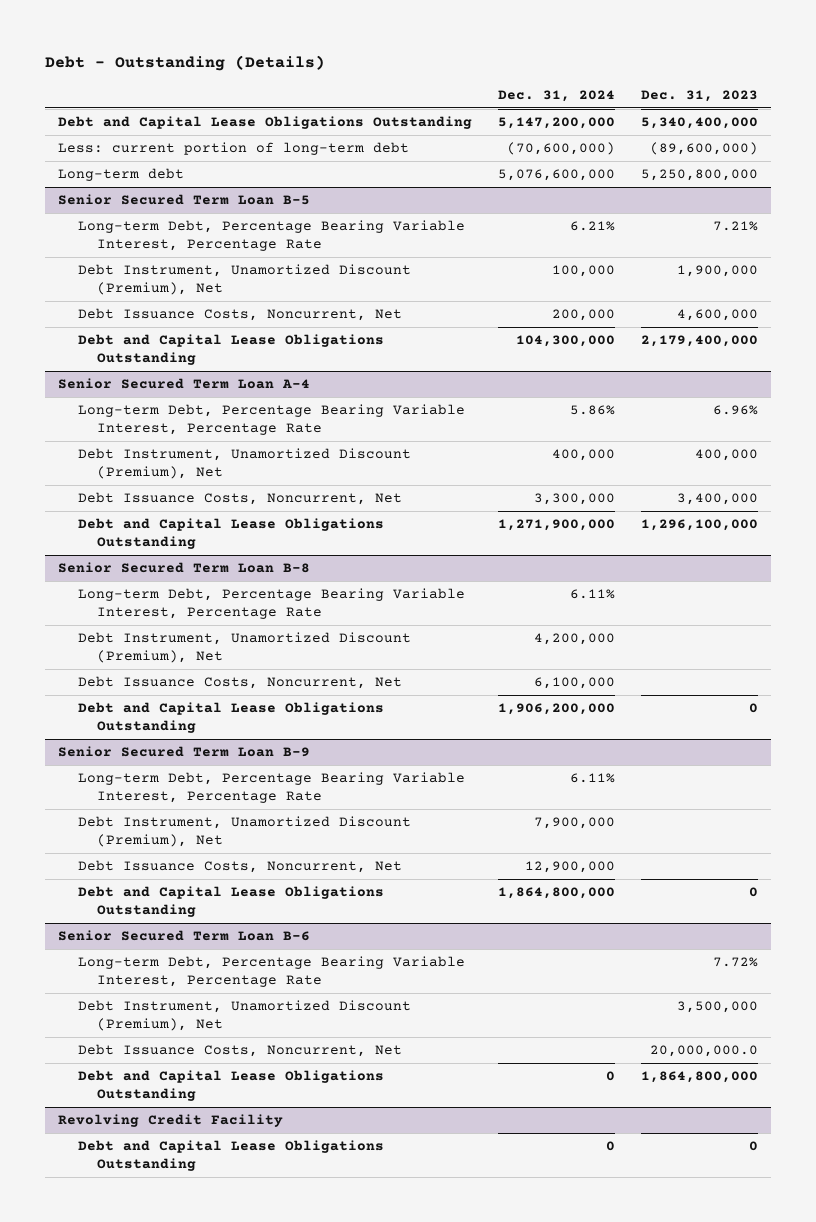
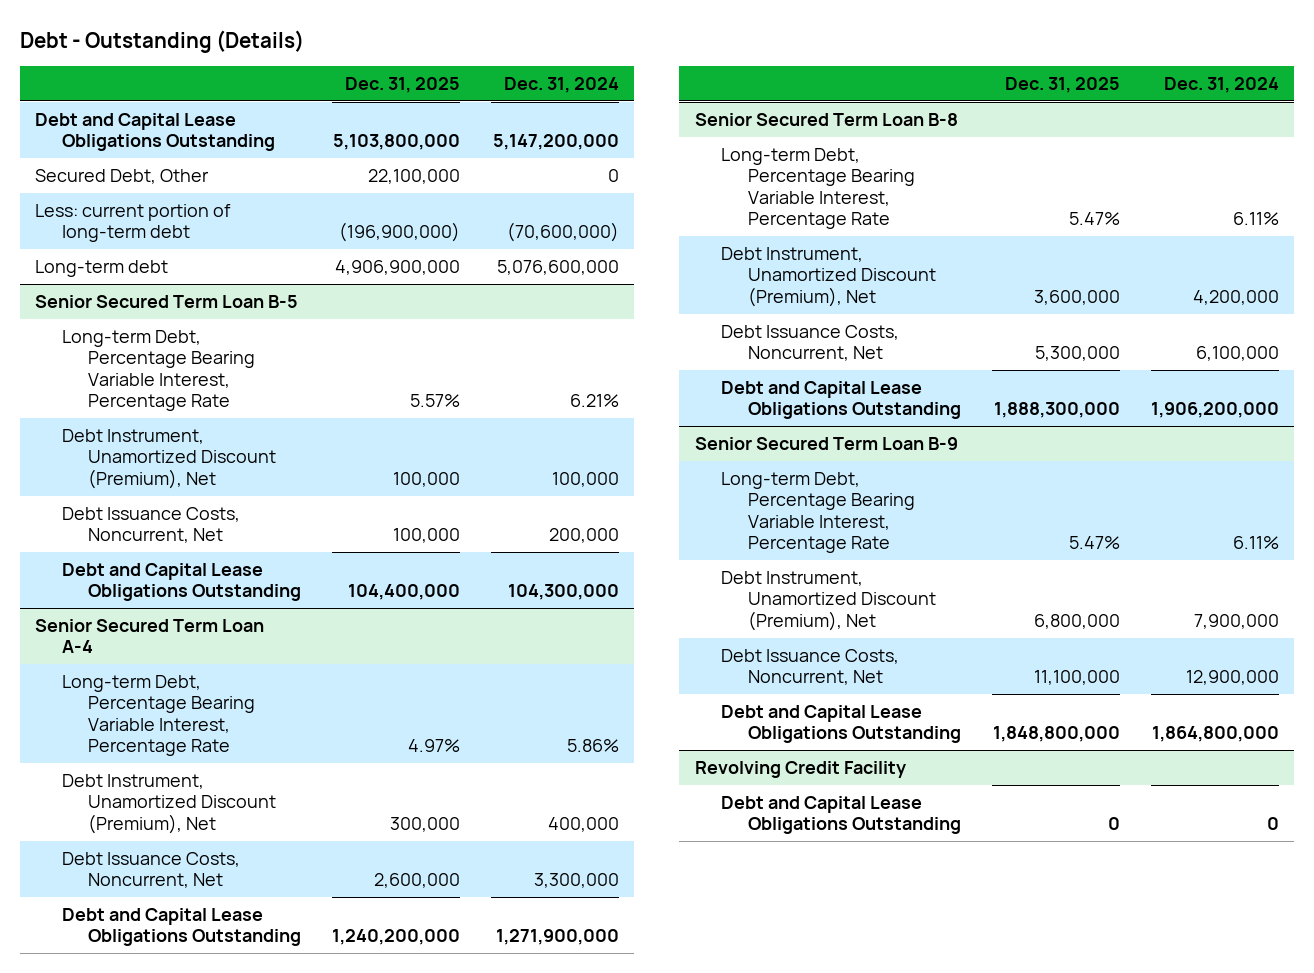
[641,90,759,103] Dec. 31, 2023 -> none
none -> [345,76,461,93] Dec. 31, 2025
none -> [35,169,210,185] Secured Debt, Other
[58,930,311,942] Senior Secured Term Loan B-6 -> none
[77,956,465,988] Long-term Debt, Percentage Bearing Variable Interest, Percentage Rate -> none
[77,1000,411,1032] Debt Instrument, Unamortized Discount (Premium), Net -> none
[77,1044,402,1058] Debt Issuance Costs, Noncurrent, Net -> none
[77,1070,384,1102] Debt and Capital Lease Obligations Outstanding -> none

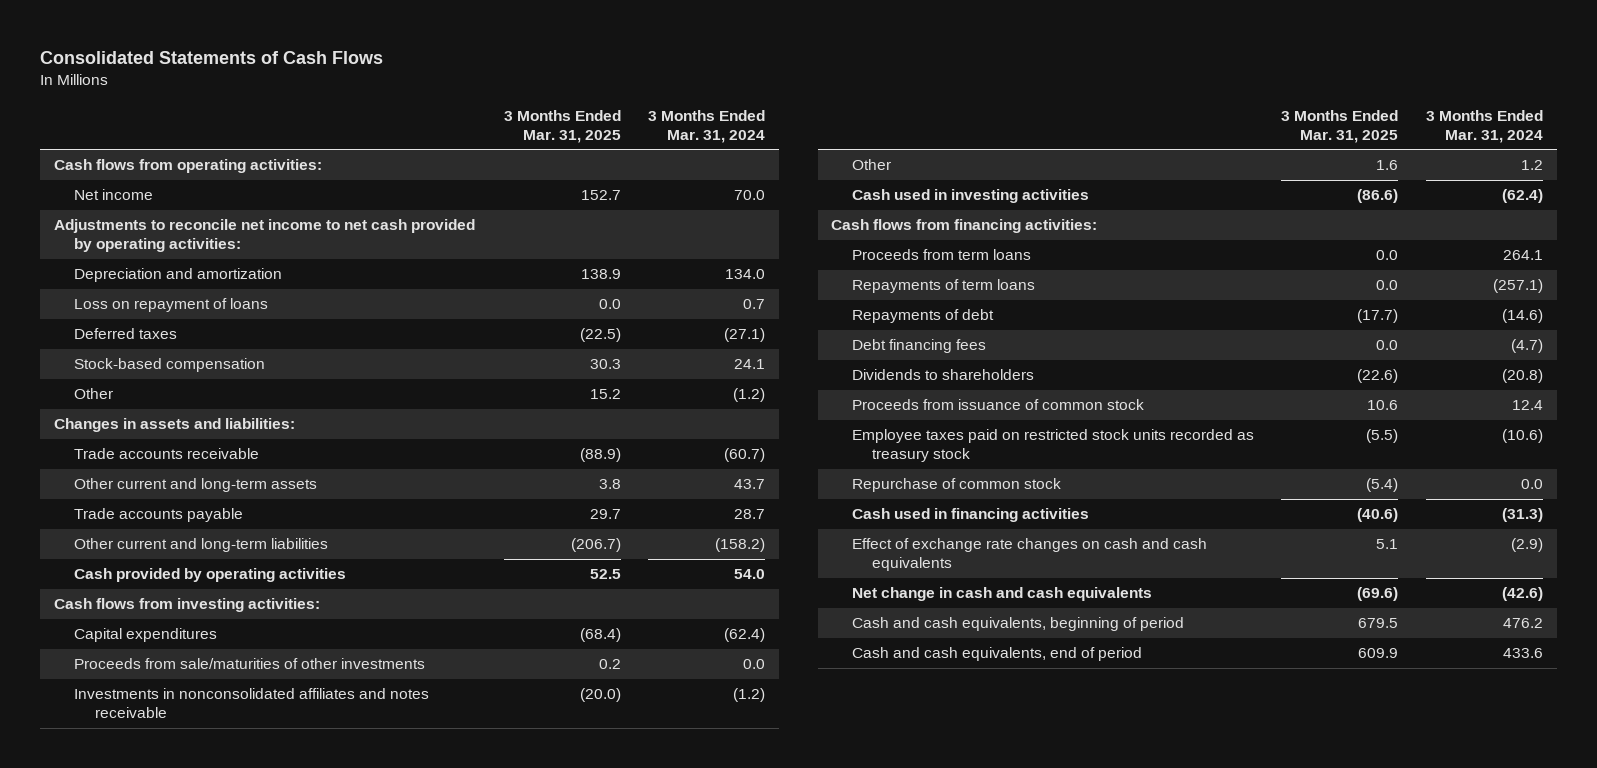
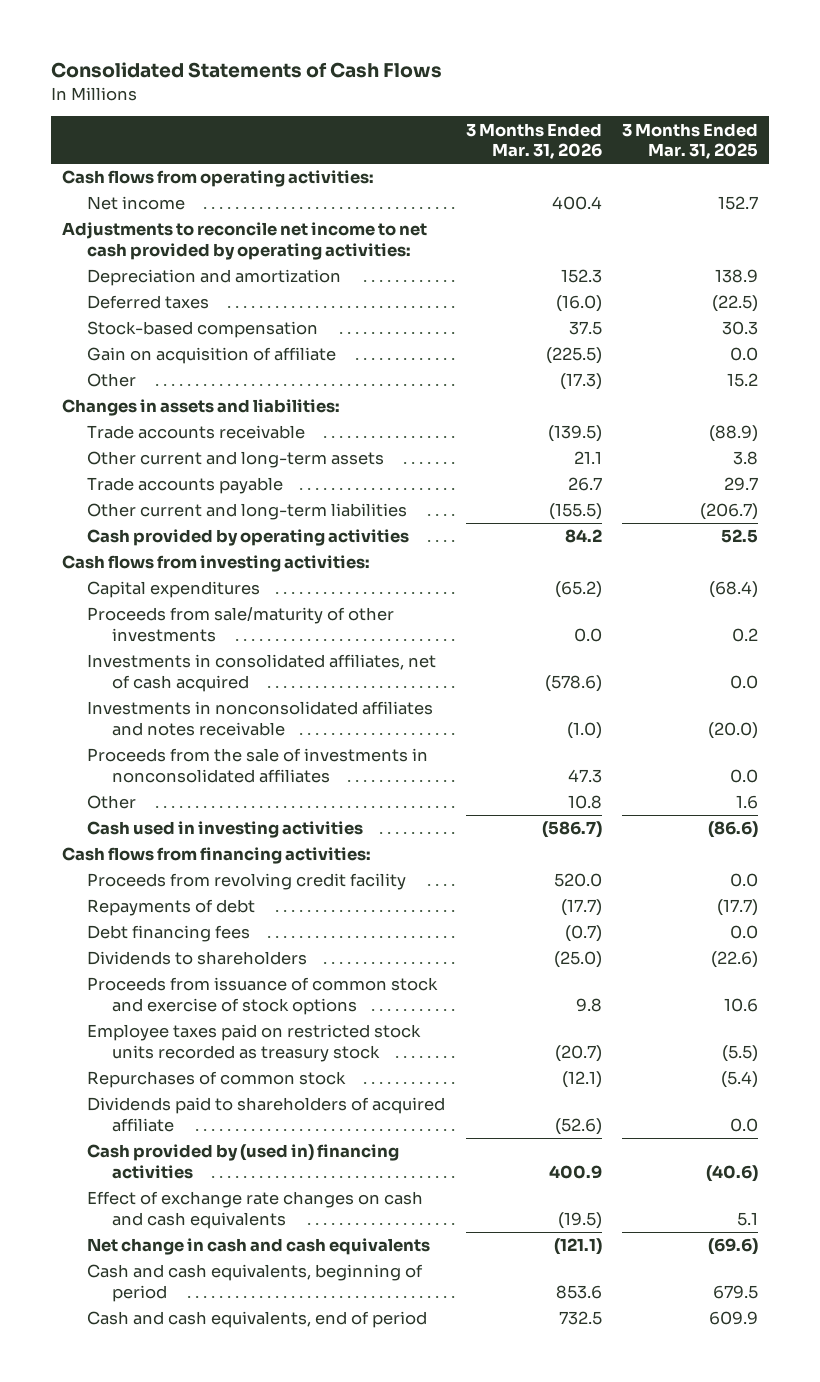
[648,109,766,143] 3 Months Ended Mar. 31, 2024 -> none
none -> [465,122,602,160] 3 Months Ended Mar. 31, 2026
[74,298,269,313] Loss on repayment of loans -> none
none -> [86,347,336,365] Gain on acquisition of affiliate
[74,658,426,670] Proceeds from sale/maturities of other investments -> [86,607,394,642] Proceeds from sale/maturity of other investments
none -> [86,654,436,692] Investments in consolidated affiliates, net of cash acquired
none -> [86,748,428,783] Proceeds from the sale of investments in nonconsolidated affiliates
[851,249,1031,261] Proceeds from term loans -> none
[851,279,1035,294] Repayments of term loans -> none
none -> [86,873,406,891] Proceeds from revolving credit facility
[851,399,1144,411] Proceeds from issuance of common stock -> [86,977,438,1015] Proceeds from issuance of common stock and exercise of stock options
[851,478,1061,493] Repurchase of common stock -> [86,1071,346,1089] Repurchases of common stock
none -> [86,1097,445,1132] Dividends paid to shareholders of acquired affiliate
[851,508,1089,523] Cash used in financing activities -> [86,1144,399,1179] Cash provided by (used in) financing activities

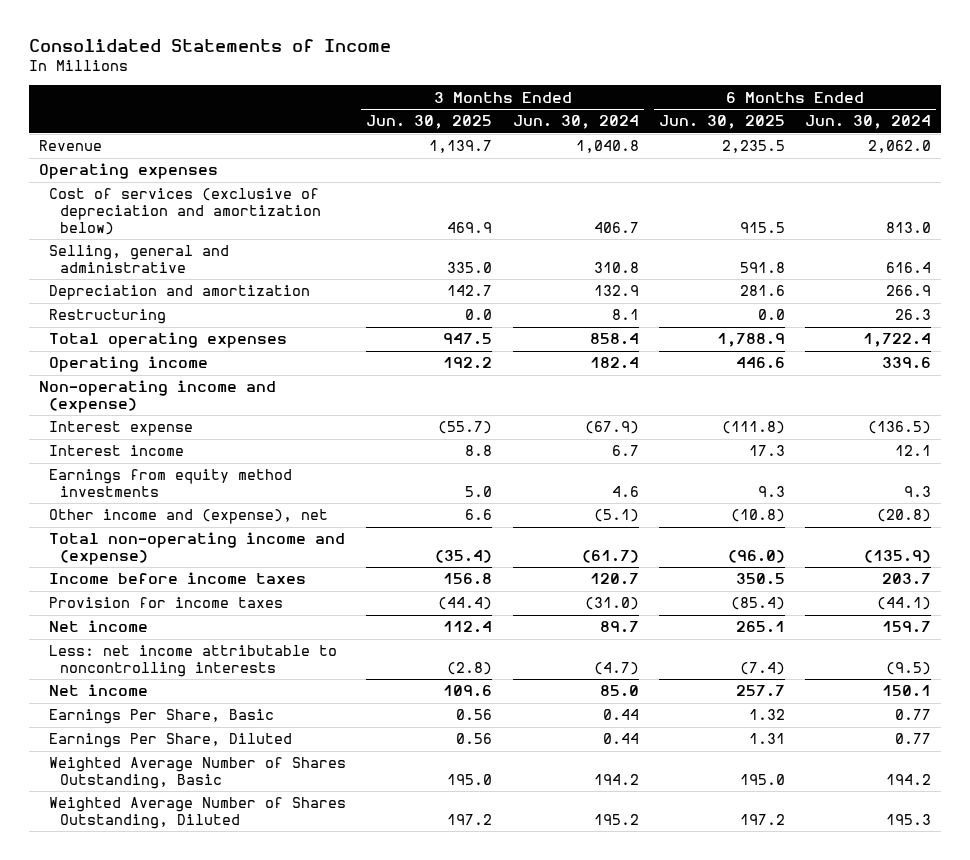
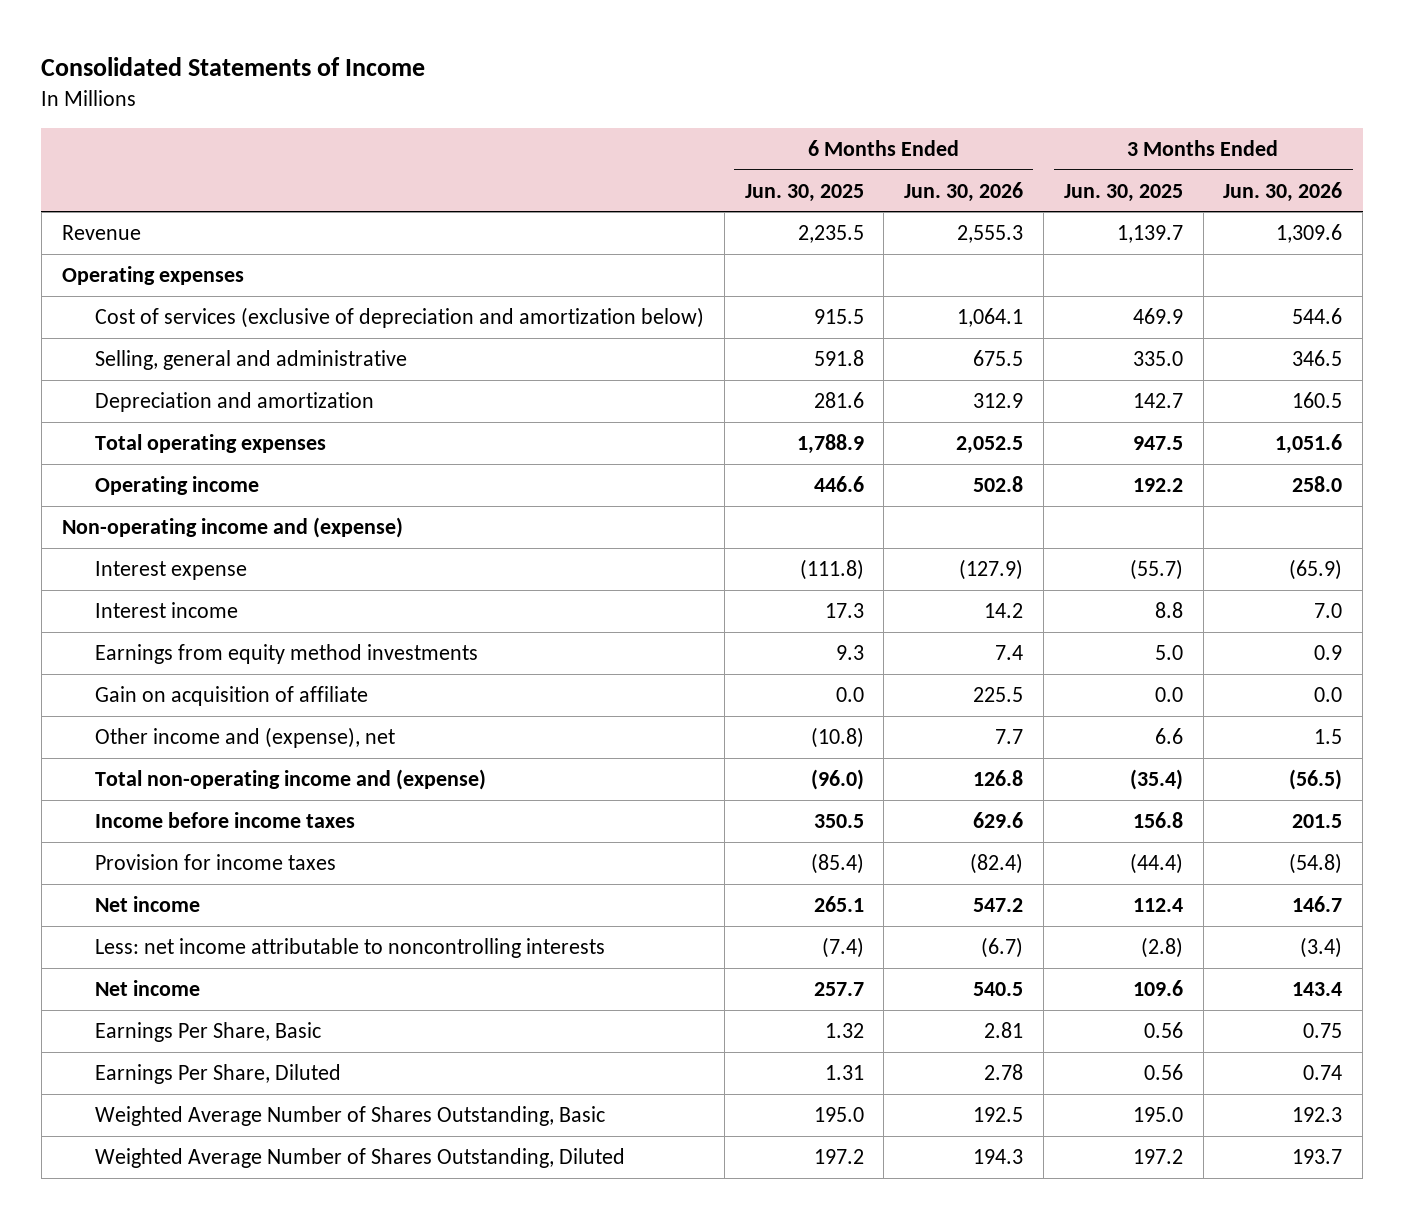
[512,115,639,130] Jun. 30, 2024 -> none
[804,115,931,130] Jun. 30, 2024 -> none
none -> [904,181,1024,202] Jun. 30, 2026
none -> [1223,181,1343,202] Jun. 30, 2026
[49,309,167,325] Restructuring -> none
none -> [95,686,369,707] Gain on acquisition of affiliate

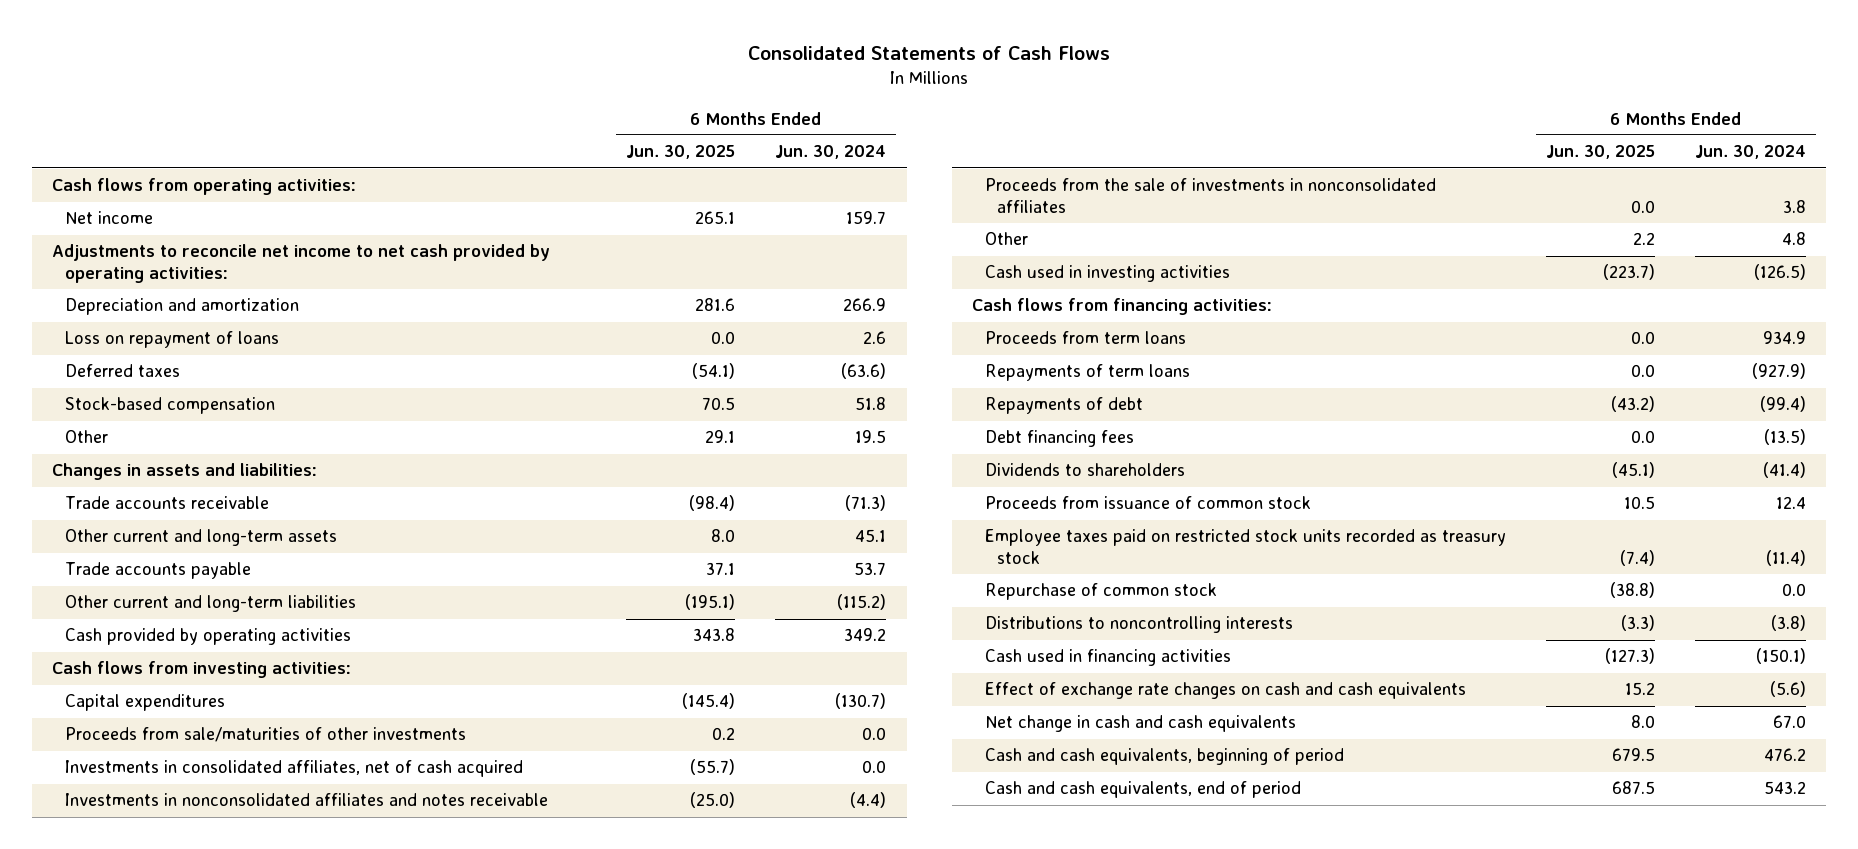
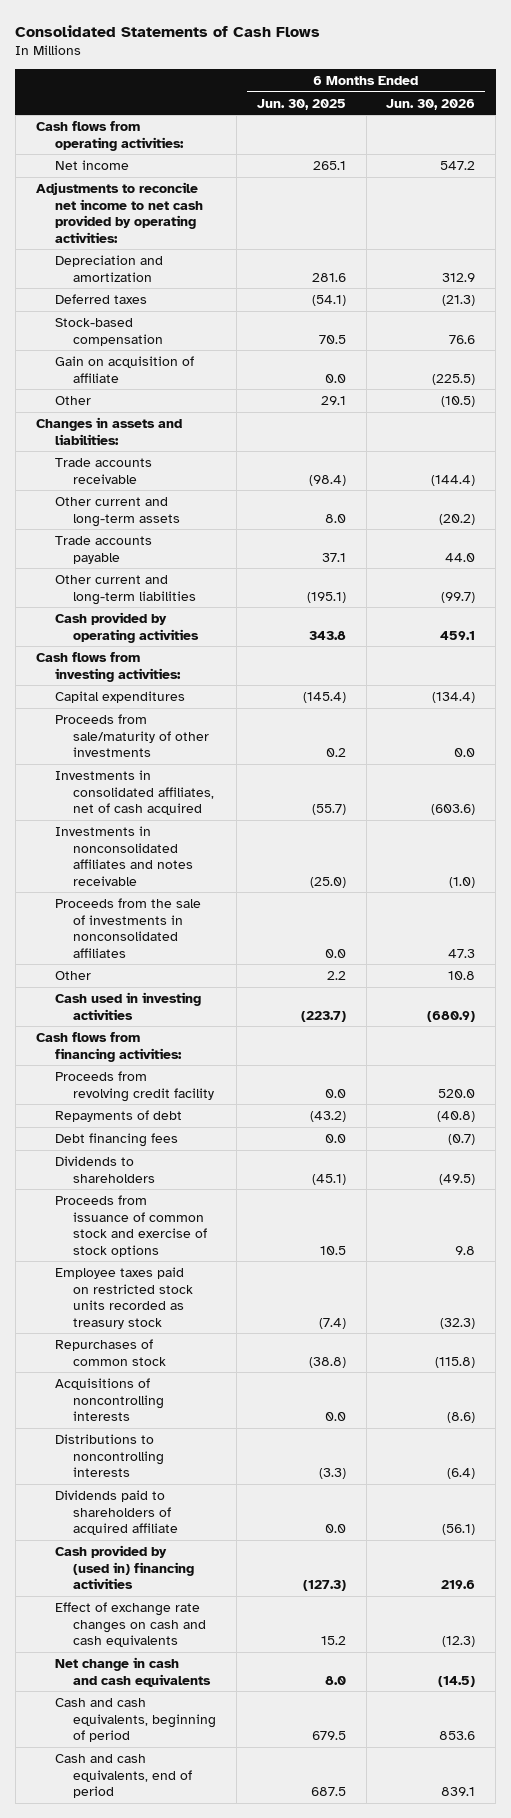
[775,145,887,160] Jun. 30, 2024 -> none
none -> [386,98,476,110] Jun. 30, 2026
[64,331,279,349] Loss on repayment of loans -> none
none -> [54,356,194,383] Gain on acquisition of affiliate
[64,727,466,743] Proceeds from sale/maturities of other investments -> [54,714,210,758] Proceeds from sale/maturity of other investments
[984,331,1186,345] Proceeds from term loans -> none
[984,364,1190,382] Repayments of term loans -> none
none -> [54,1071,215,1102] Proceeds from revolving credit facility
[984,496,1311,510] Proceeds from issuance of common stock -> [54,1195,208,1257] Proceeds from issuance of common stock and exercise of stock options
[984,583,1217,601] Repurchase of common stock -> [54,1339,167,1366] Repurchases of common stock
none -> [54,1378,165,1422] Acquisitions of noncontrolling interests
none -> [54,1490,179,1536] Dividends paid to shareholders of acquired affiliate
[984,649,1231,667] Cash used in financing activities -> [54,1545,195,1590] Cash provided by (used in) financing activities

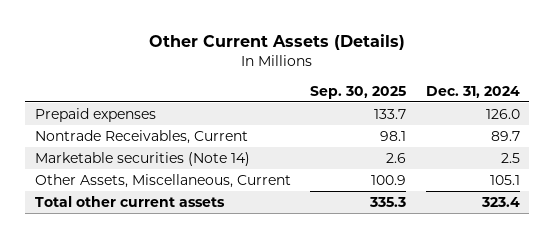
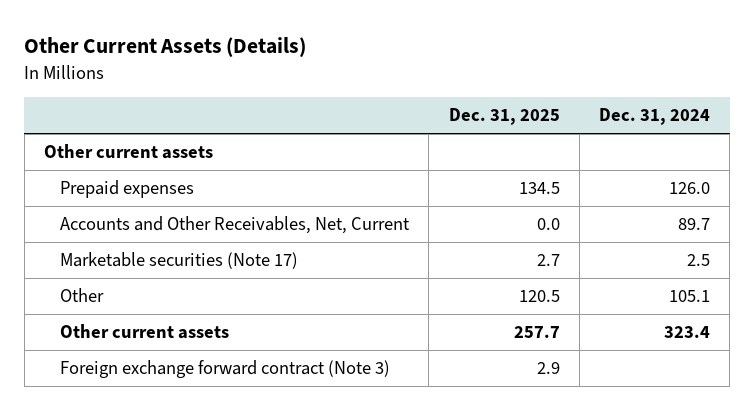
[310,85,407,99] Sep. 30, 2025 -> none
none -> [448,108,560,126] Dec. 31, 2025
none -> [44,144,214,160] Other current assets
[34,129,248,144] Nontrade Receivables, Current -> [60,216,411,235] Accounts and Other Receivables, Net, Current
[34,151,250,166] Marketable securities (Note 14) -> [60,252,299,270] Marketable securities (Note 17)
[34,173,291,188] Other Assets, Miscellaneous, Current -> [60,288,105,303] Other
[34,195,225,207] Total other current assets -> [60,324,230,340] Other current assets
none -> [60,360,391,379] Foreign exchange forward contract (Note 3)

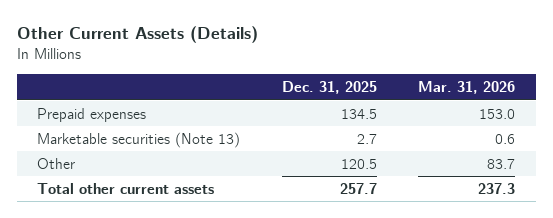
[598,108,710,126] Dec. 31, 2024 -> none
none -> [418,81,516,95] Mar. 31, 2026
[44,144,214,160] Other current assets -> none
[60,216,411,235] Accounts and Other Receivables, Net, Current -> none
[60,252,299,270] Marketable securities (Note 17) -> [37,131,241,148] Marketable securities (Note 13)
[60,360,391,379] Foreign exchange forward contract (Note 3) -> none
[60,324,230,340] Other current assets -> [37,182,215,194] Total other current assets

